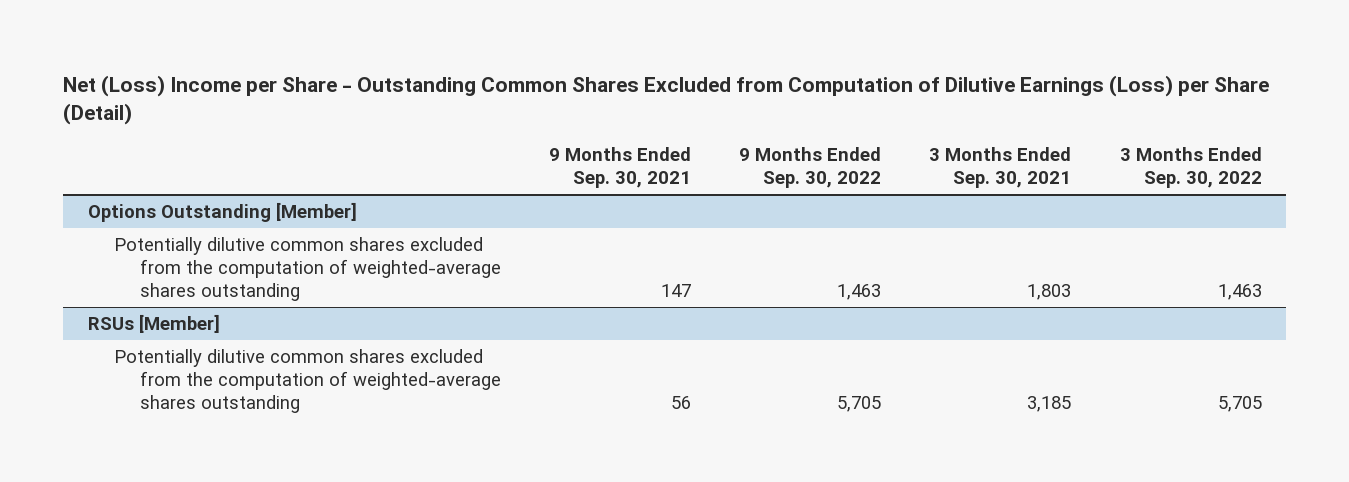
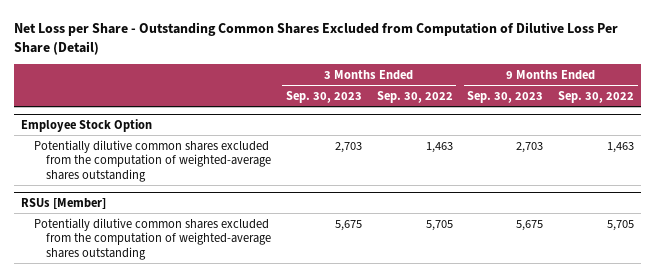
[63,74,1270,126] Net (Loss) Income per Share - Outstanding Common Shares Excluded from Computation of Dilutive Earnings (Loss) per Share (Detail) -> [13,21,618,55] Net Loss per Share - Outstanding Common Shares Excluded from Computation of Dilutive Loss Per Share (Detail)
[549,147,692,189] 9 Months Ended Sep. 30, 2021 -> none
[929,147,1072,189] 3 Months Ended Sep. 30, 2021 -> none
none -> [285,90,362,103] Sep. 30, 2023
none -> [467,90,544,103] Sep. 30, 2023
[87,201,357,222] Options Outstanding [Member] -> [21,118,153,132] Employee Stock Option

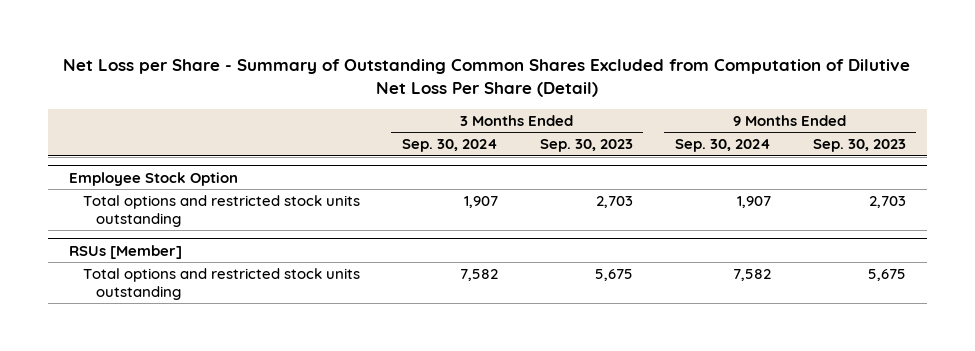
[13,21,618,55] Net Loss per Share - Outstanding Common Shares Excluded from Computation of Dilutive Loss Per Share (Detail) -> [63,59,911,98] Net Loss per Share - Summary of Outstanding Common Shares Excluded from Computation of Dilutive Net Loss Per Share (Detail)
[376,90,453,103] Sep. 30, 2022 -> none
[558,90,635,103] Sep. 30, 2022 -> none
none -> [401,139,498,153] Sep. 30, 2024
none -> [674,139,771,153] Sep. 30, 2024
[33,139,272,182] Potentially dilutive common shares excluded from the computation of weighted-average shares outstanding -> [82,194,360,227] Total options and restricted stock units outstanding
[33,217,272,260] Potentially dilutive common shares excluded from the computation of weighted-average shares outstanding -> [82,267,360,300] Total options and restricted stock units outstanding

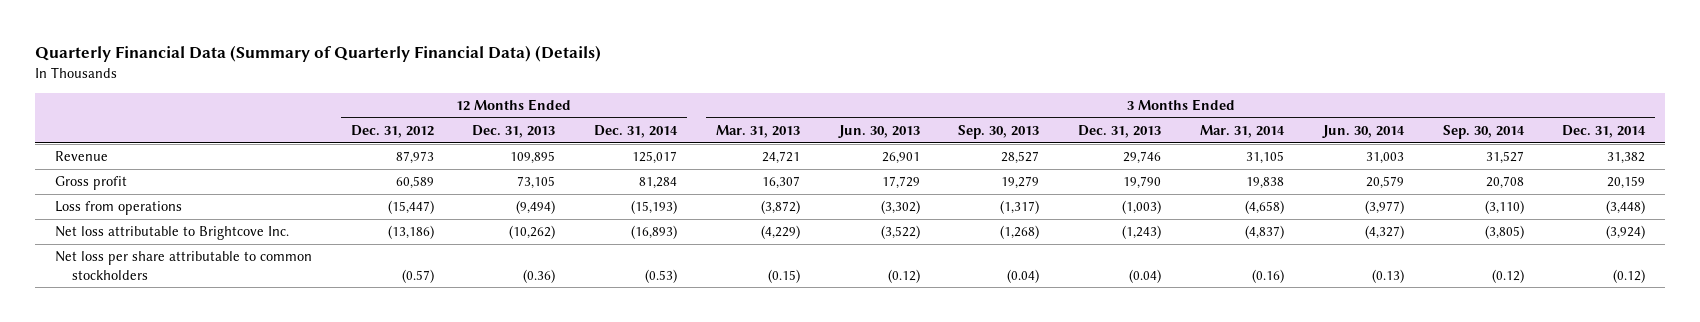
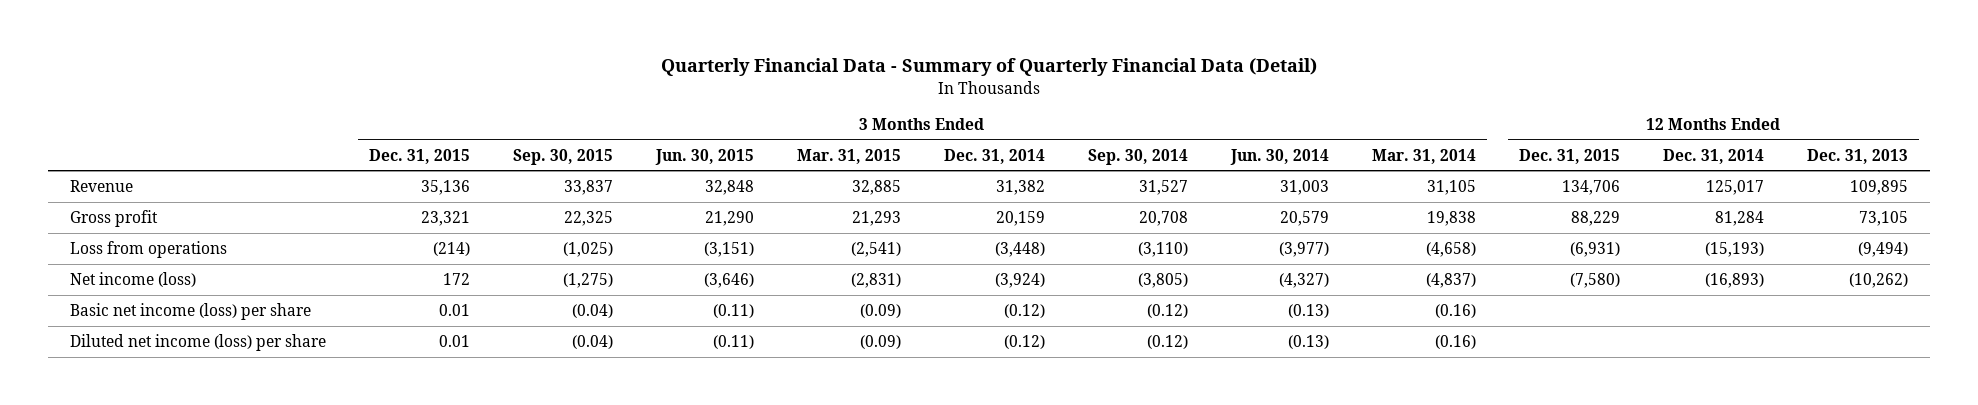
[35,45,602,63] Quarterly Financial Data (Summary of Quarterly Financial Data) (Details) -> [660,58,1317,77] Quarterly Financial Data - Summary of Quarterly Financial Data (Detail)
[350,124,434,138] Dec. 31, 2012 -> none
[715,124,800,138] Mar. 31, 2013 -> none
[837,124,920,138] Jun. 30, 2013 -> none
[958,124,1040,139] Sep. 30, 2013 -> none
[1078,124,1162,138] Dec. 31, 2013 -> none
none -> [368,148,470,164] Dec. 31, 2015
none -> [512,148,613,165] Sep. 30, 2015
none -> [654,148,754,165] Jun. 30, 2015
none -> [796,148,901,164] Mar. 31, 2015
none -> [1518,148,1620,164] Dec. 31, 2015
[54,251,312,280] Net loss per share attributable to common stockholders -> none
[54,226,289,241] Net loss attributable to Brightcove Inc. -> [69,271,196,287] Net income (loss)
none -> [69,302,311,320] Basic net income (loss) per share
none -> [69,333,326,351] Diluted net income (loss) per share

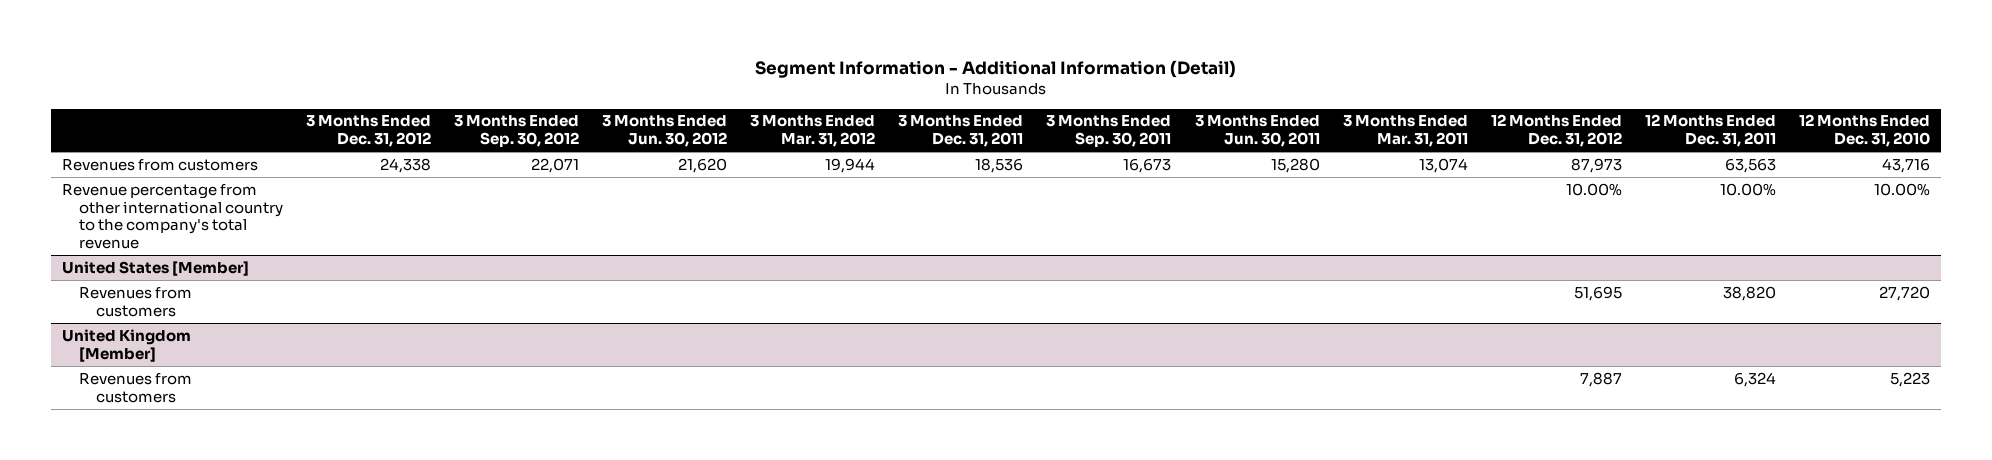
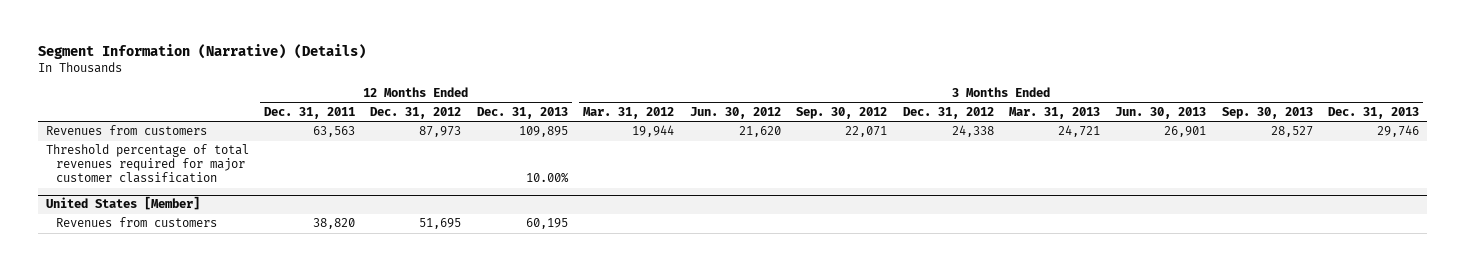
[755,59,1237,78] Segment Information - Additional Information (Detail) -> [37,44,366,60] Segment Information (Narrative) (Details)
[898,115,1024,148] 3 Months Ended Dec. 31, 2011 -> none
[1046,115,1172,148] 3 Months Ended Sep. 30, 2011 -> none
[1194,115,1320,148] 3 Months Ended Jun. 30, 2011 -> none
[1342,115,1468,148] 3 Months Ended Mar. 31, 2011 -> none
[1798,114,1930,148] 12 Months Ended Dec. 31, 2010 -> none
none -> [476,106,568,119] Dec. 31, 2013
none -> [1009,106,1101,119] Mar. 31, 2013
none -> [1115,106,1207,119] Jun. 30, 2013
none -> [1221,106,1313,119] Sep. 30, 2013
none -> [1328,106,1420,119] Dec. 31, 2013
[62,183,283,250] Revenue percentage from other international country to the company's total revenue -> none
none -> [45,144,249,184] Threshold percentage of total revenues required for major customer classification
[62,328,192,362] United Kingdom [Member] -> none
[78,372,192,403] Revenues from customers -> none

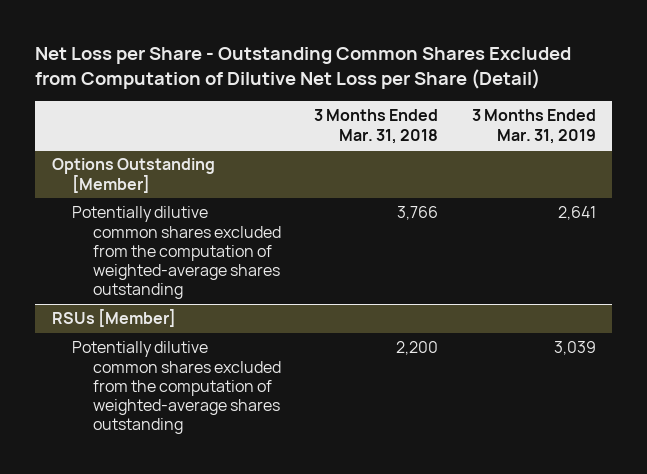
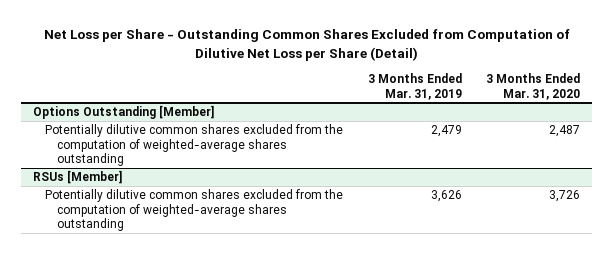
[314,109,439,144] 3 Months Ended Mar. 31, 2018 -> none
none -> [486,72,581,100] 3 Months Ended Mar. 31, 2020
[557,206,596,221] 2,641 -> [430,125,462,138] 2,479
[553,341,596,356] 3,039 -> [430,190,462,203] 3,626

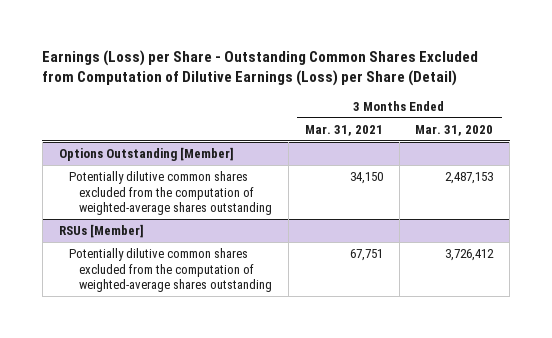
[43,29,570,61] Net Loss per Share - Outstanding Common Shares Excluded from Computation of Dilutive Net Loss per Share (Detail) -> [42,50,479,87] Earnings (Loss) per Share - Outstanding Common Shares Excluded from Computation of Dilutive Earnings (Loss) per Share (Detail)
[367,72,462,100] 3 Months Ended Mar. 31, 2019 -> none
none -> [304,124,383,136] Mar. 31, 2021
[549,125,581,138] 2,487 -> [445,171,494,184] 2,487,153
[549,190,581,203] 3,726 -> [445,248,495,261] 3,726,412

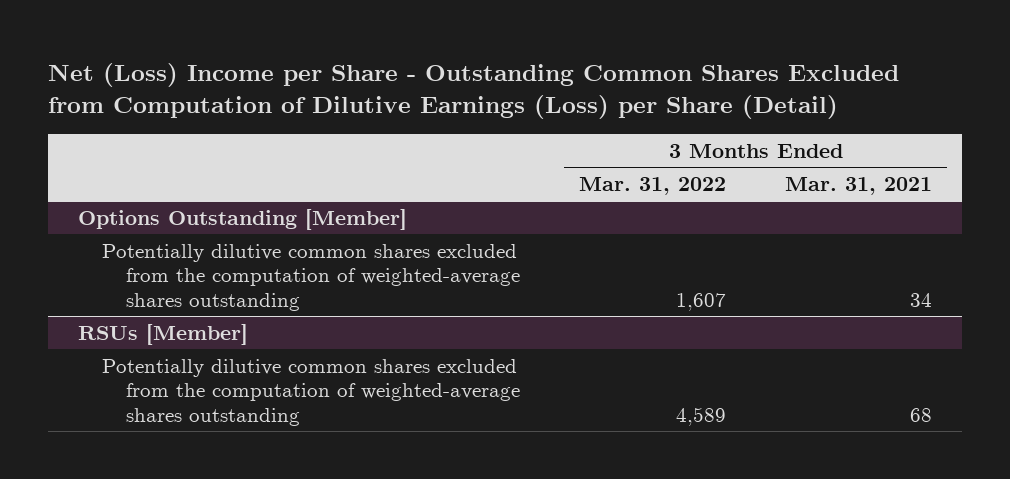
[42,50,479,87] Earnings (Loss) per Share - Outstanding Common Shares Excluded from Computation of Dilutive Earnings (Loss) per Share (Detail) -> [48,62,900,120] Net (Loss) Income per Share - Outstanding Common Shares Excluded from Computation of Dilutive Earnings (Loss) per Share (Detail)
[415,124,494,136] Mar. 31, 2020 -> none
none -> [579,176,727,195] Mar. 31, 2022
[349,171,383,184] 34,150 -> [910,292,933,307] 34
[349,248,383,261] 67,751 -> [910,407,933,422] 68

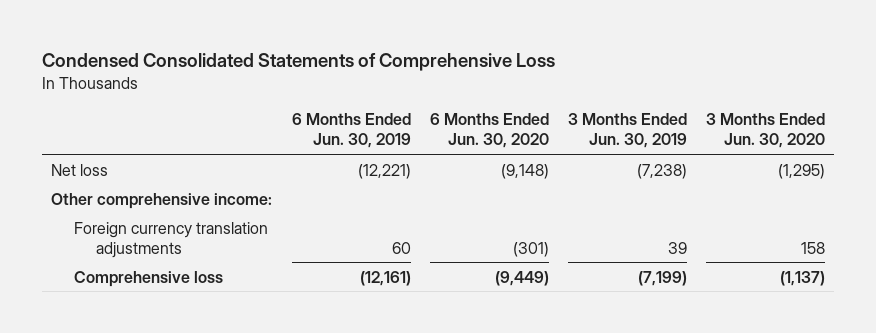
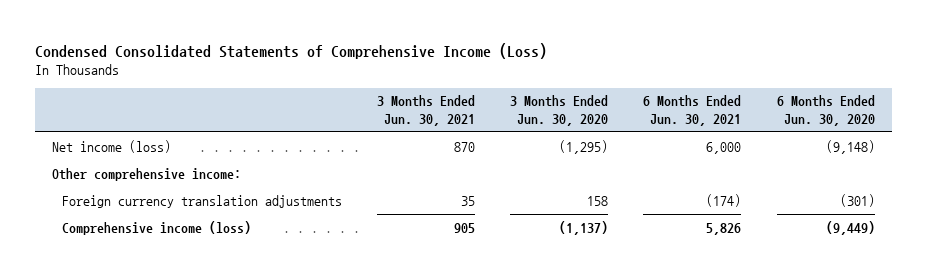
[41,52,555,71] Condensed Consolidated Statements of Comprehensive Loss -> [34,42,547,59] Condensed Consolidated Statements of Comprehensive Income (Loss)
[291,113,411,149] 6 Months Ended Jun. 30, 2019 -> none
[567,113,687,149] 3 Months Ended Jun. 30, 2019 -> none
none -> [377,95,476,126] 3 Months Ended Jun. 30, 2021
none -> [643,95,742,126] 6 Months Ended Jun. 30, 2021
[51,163,109,176] Net loss -> [52,139,172,153] Net income (loss)
[73,270,223,287] Comprehensive loss -> [62,220,252,235] Comprehensive income (loss)

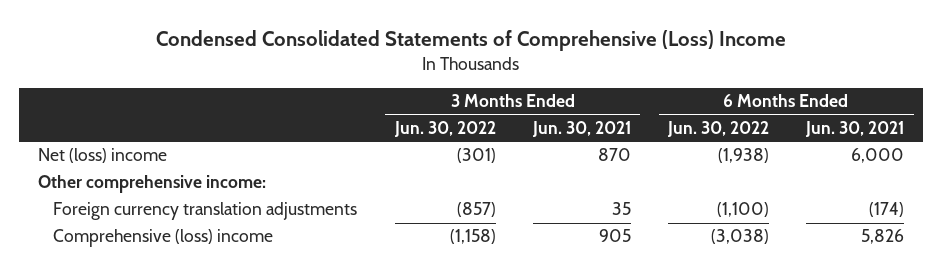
[34,42,547,59] Condensed Consolidated Statements of Comprehensive Income (Loss) -> [156,30,787,52] Condensed Consolidated Statements of Comprehensive (Loss) Income
[510,95,609,126] 3 Months Ended Jun. 30, 2020 -> none
[776,95,875,126] 6 Months Ended Jun. 30, 2020 -> none
none -> [393,120,496,137] Jun. 30, 2022
none -> [667,120,770,137] Jun. 30, 2022
[52,139,172,153] Net income (loss) -> [37,148,167,164] Net (loss) income
[62,220,252,235] Comprehensive income (loss) -> [53,229,274,248] Comprehensive (loss) income

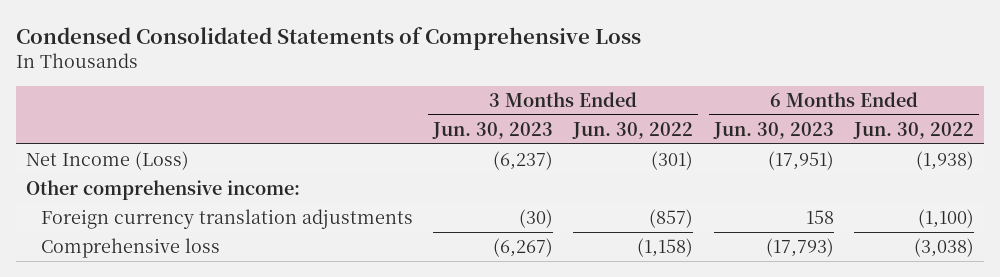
[156,30,787,52] Condensed Consolidated Statements of Comprehensive (Loss) Income -> [15,26,641,50] Condensed Consolidated Statements of Comprehensive Loss
[531,120,631,137] Jun. 30, 2021 -> none
[805,120,905,137] Jun. 30, 2021 -> none
none -> [432,121,554,139] Jun. 30, 2023
none -> [712,121,834,139] Jun. 30, 2023
[37,148,167,164] Net (loss) income -> [25,151,189,171] Net Income (Loss)
[53,229,274,248] Comprehensive (loss) income -> [40,238,220,259] Comprehensive loss

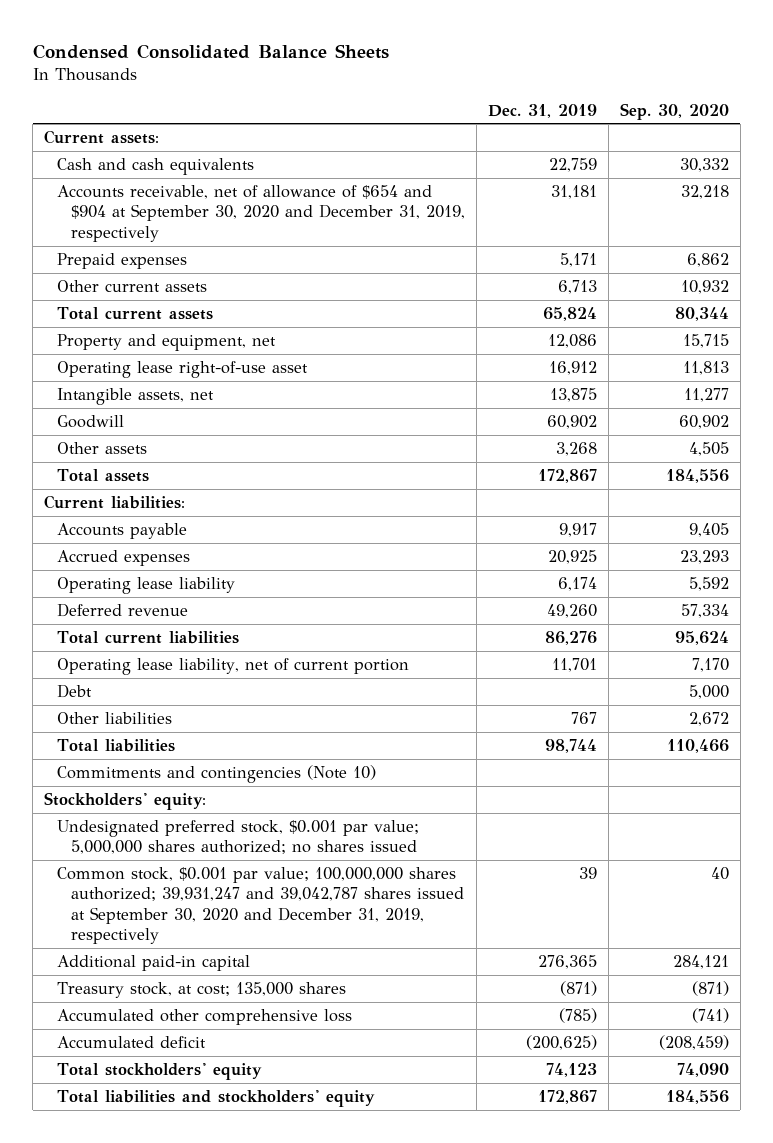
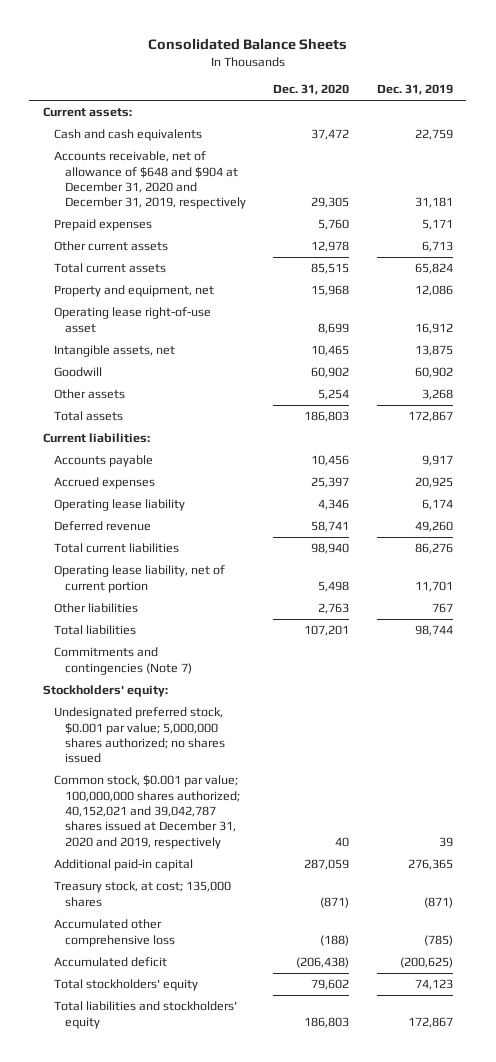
[32,44,389,60] Condensed Consolidated Balance Sheets -> [147,37,347,50] Consolidated Balance Sheets
[619,102,729,120] Sep. 30, 2020 -> none
none -> [273,84,350,96] Dec. 31, 2020
[57,185,465,242] Accounts receivable, net of allowance of $654 and $904 at September 30, 2020 and December 31, 2019, respectively -> [53,151,246,210] Accounts receivable, net of allowance of $648 and $904 at December 31, 2020 and December 31, 2019, respectively
[57,684,93,699] Debt -> none
[57,765,377,784] Commitments and contingencies (Note 10) -> [53,647,192,675] Commitments and contingencies (Note 7)
[57,867,464,945] Common stock, $0.001 par value; 100,000,000 shares authorized; 39,931,247 and 39,042,787 shares issued at September 30, 2020 and December 31, 2019, respectively -> [53,775,240,849] Common stock, $0.001 par value; 100,000,000 shares authorized; 40,152,021 and 39,042,787 shares issued at December 31, 2020 and 2019, respectively

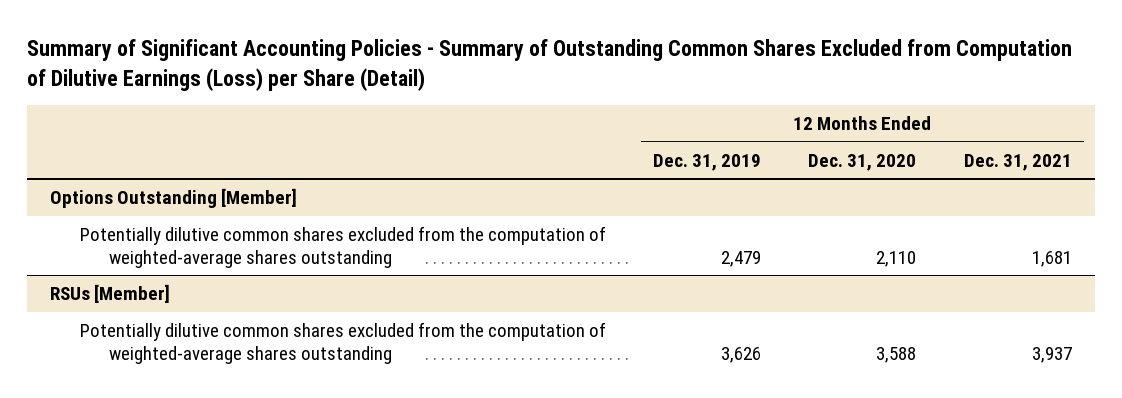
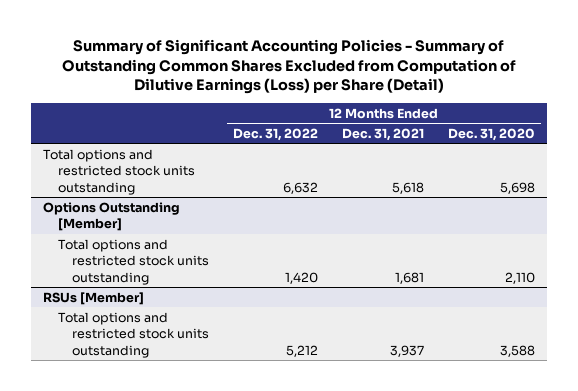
[653,153,762,171] Dec. 31, 2019 -> none
none -> [233,127,319,141] Dec. 31, 2022
none -> [42,148,195,195] Total options and restricted stock units outstanding
[79,226,606,268] Potentially dilutive common shares excluded from the computation of weighted-average shares outstanding -> [57,238,210,285] Total options and restricted stock units outstanding
[79,322,606,364] Potentially dilutive common shares excluded from the computation of weighted-average shares outstanding -> [57,311,210,358] Total options and restricted stock units outstanding

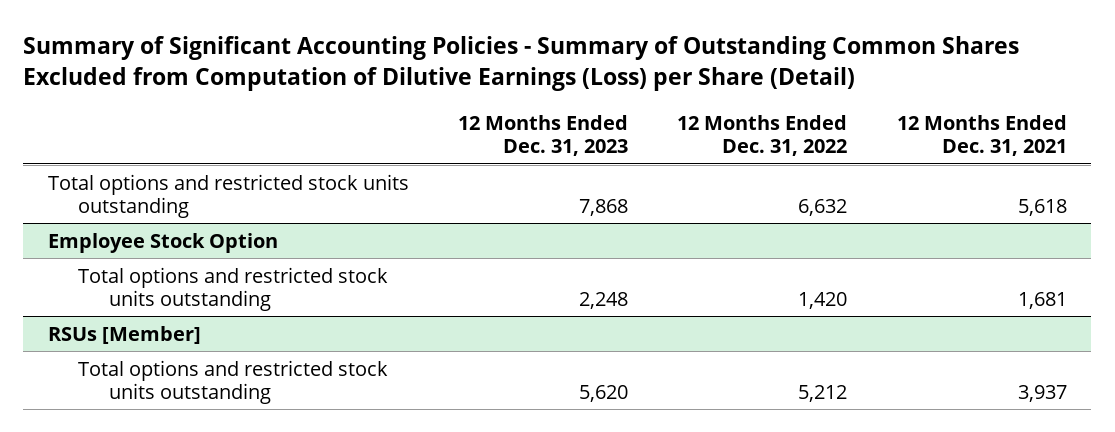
[447,127,535,141] Dec. 31, 2020 -> none
none -> [458,115,629,157] 12 Months Ended Dec. 31, 2023
[42,201,180,232] Options Outstanding [Member] -> [48,232,279,253] Employee Stock Option

